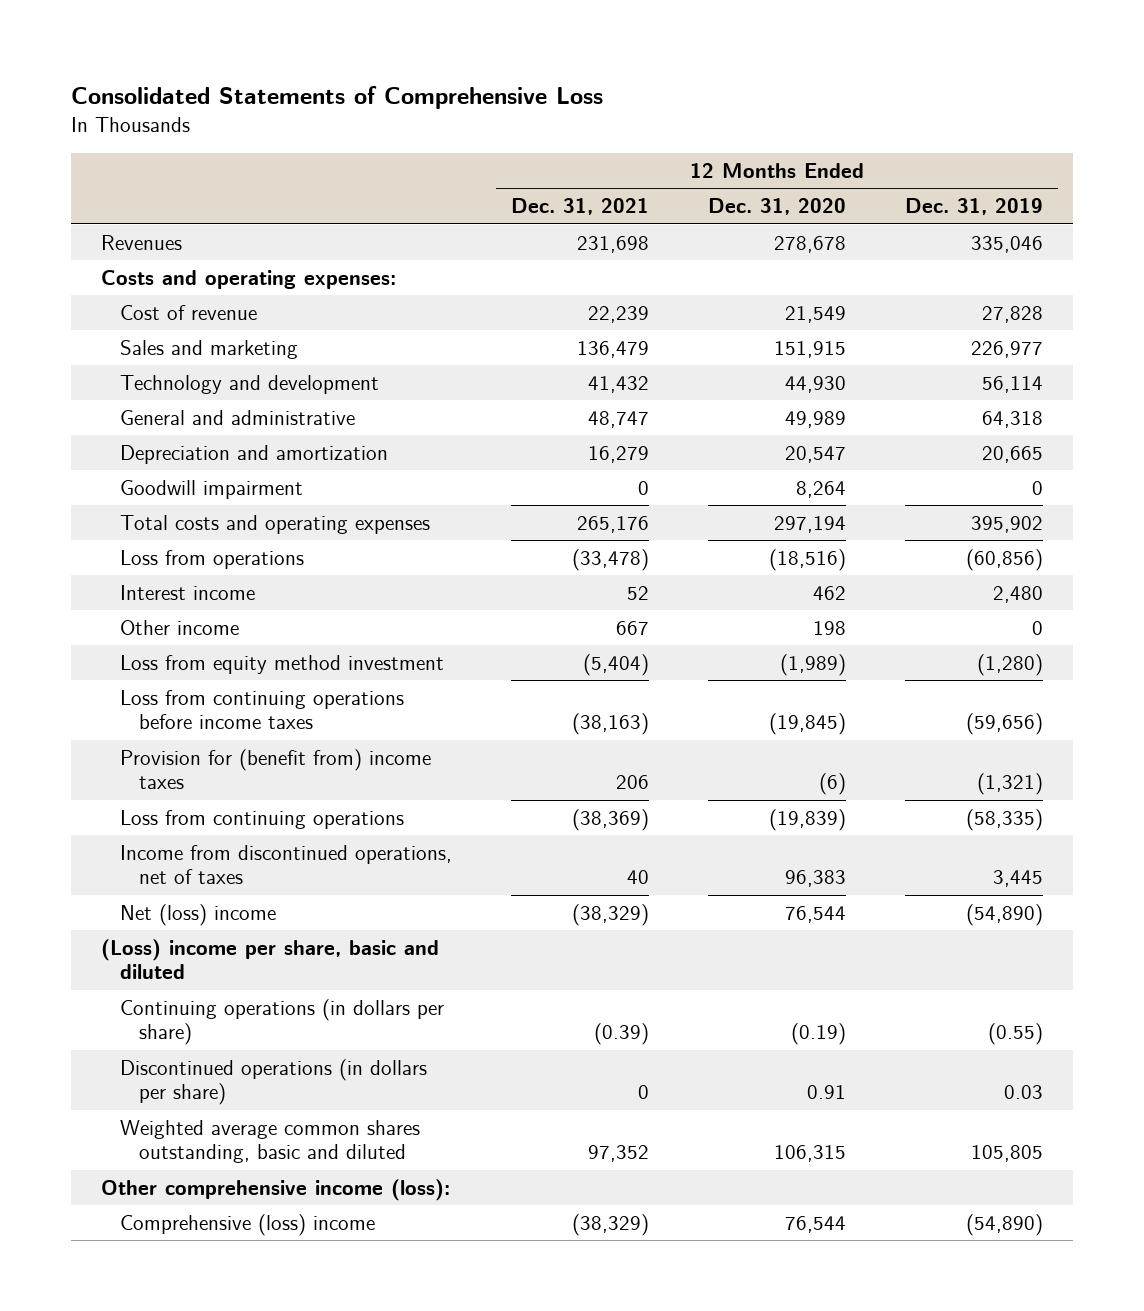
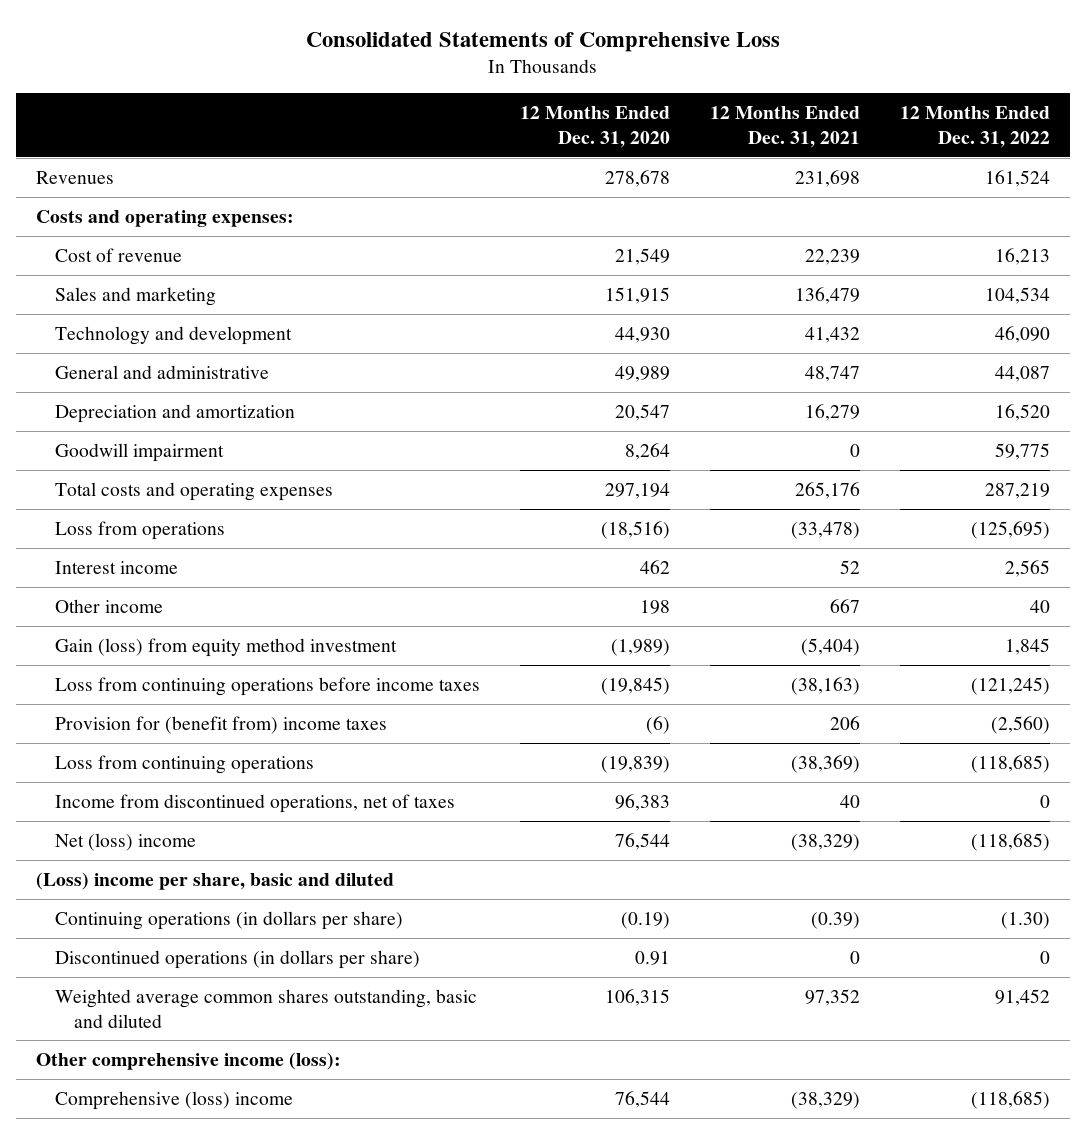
[905,198,1044,216] Dec. 31, 2019 -> none
none -> [900,105,1051,148] 12 Months Ended Dec. 31, 2022
[119,654,444,674] Loss from equity method investment -> [55,637,398,657] Gain (loss) from equity method investment

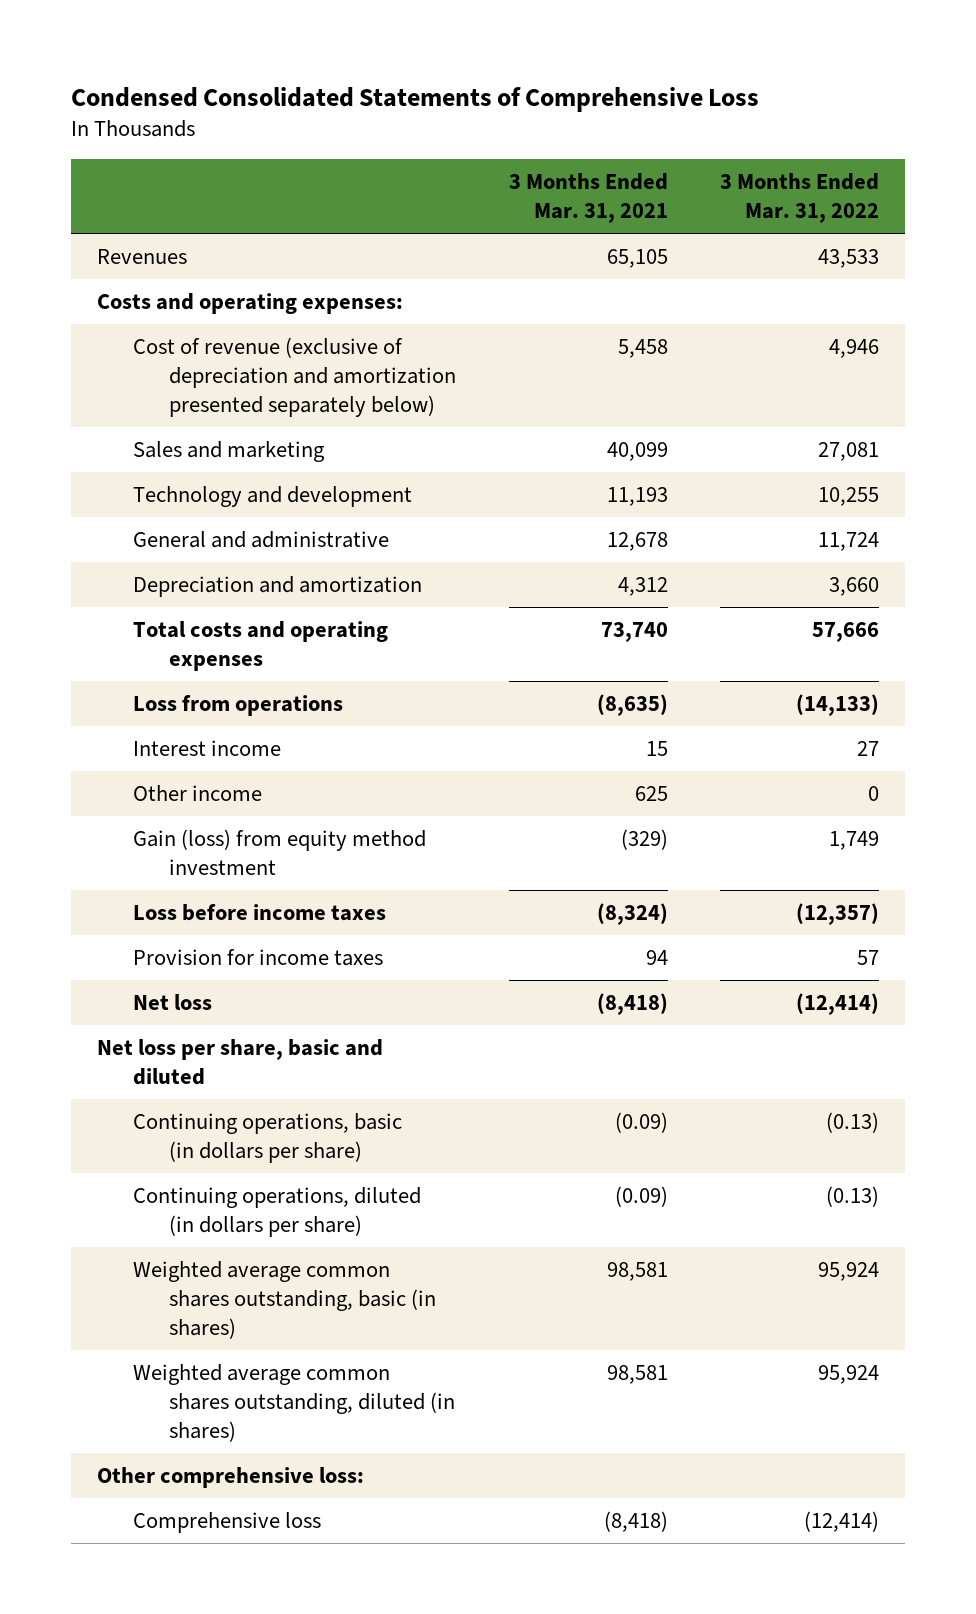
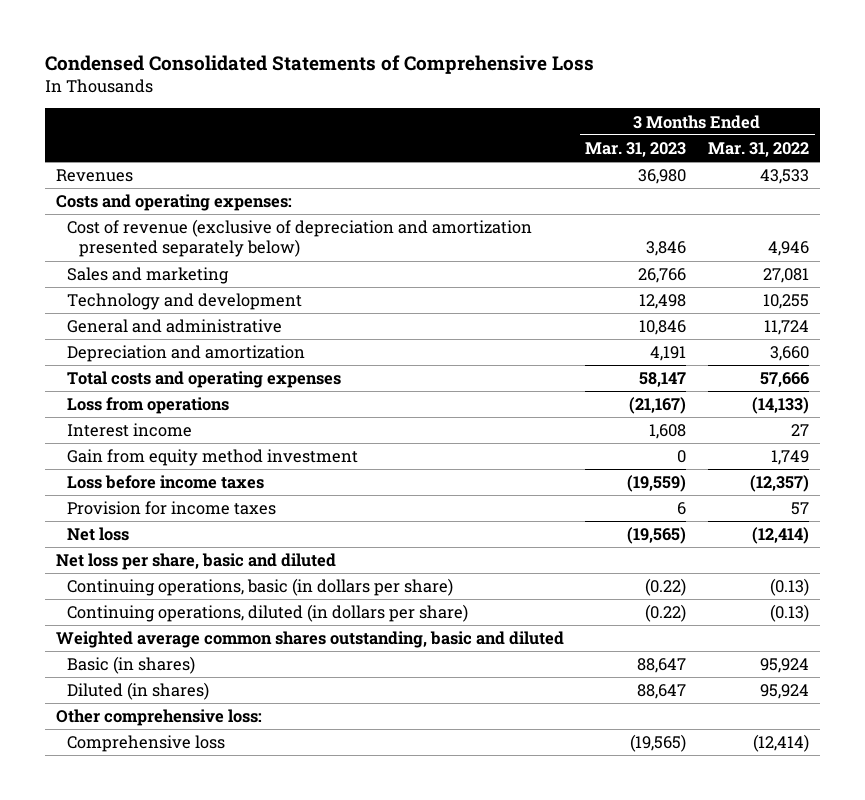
[508,172,668,223] 3 Months Ended Mar. 31, 2021 -> none
none -> [585,142,687,158] Mar. 31, 2023
[133,785,263,802] Other income -> none
[133,829,427,876] Gain (loss) from equity method investment -> [67,449,359,467] Gain from equity method investment
none -> [55,631,564,649] Weighted average common shares outstanding, basic and diluted
[133,1261,437,1339] Weighted average common shares outstanding, basic (in shares) -> [67,656,196,675] Basic (in shares)
[133,1364,456,1442] Weighted average common shares outstanding, diluted (in shares) -> [67,682,210,701] Diluted (in shares)

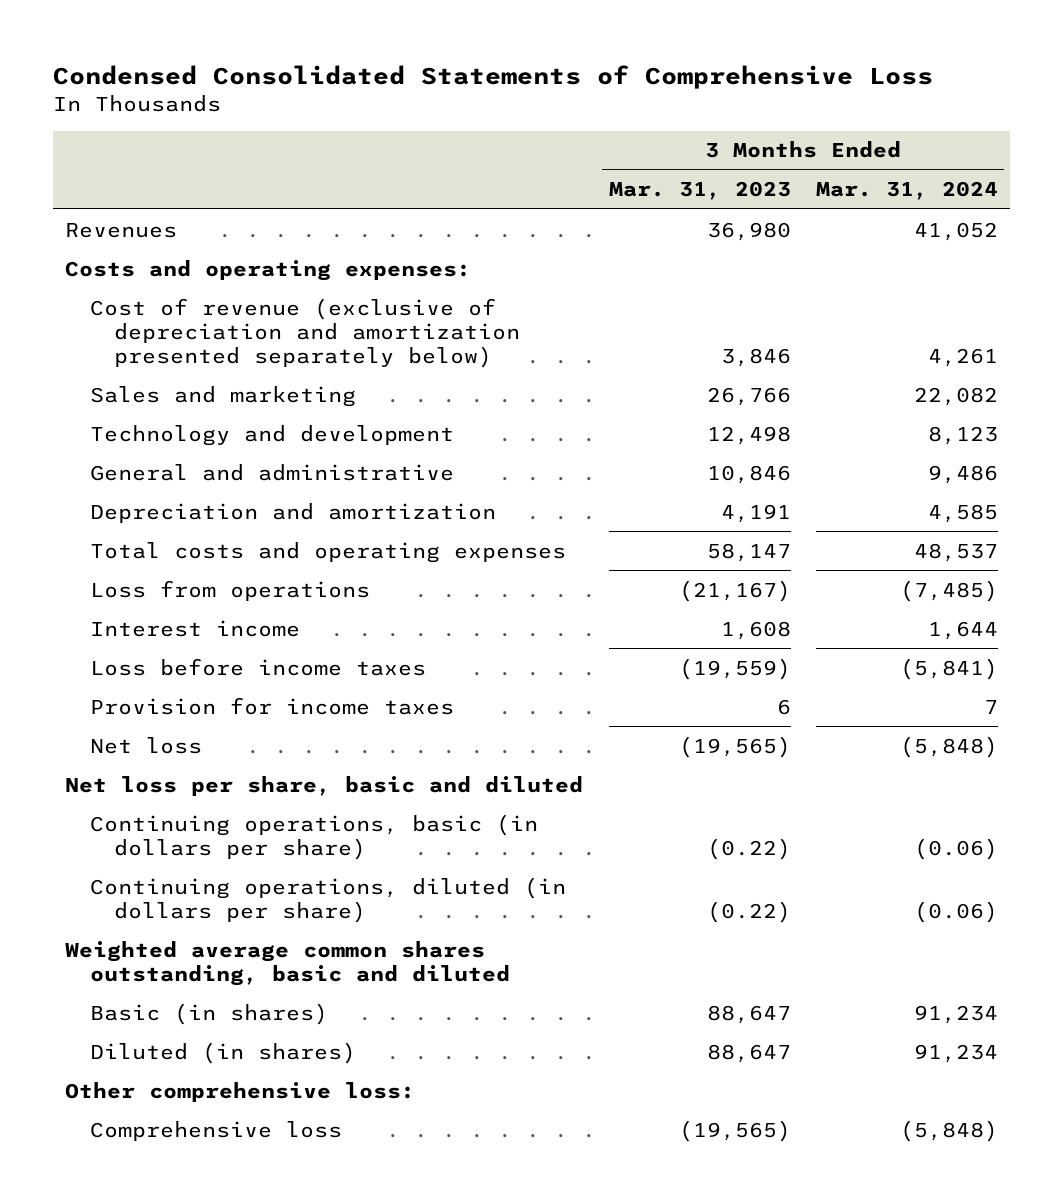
[708,142,810,158] Mar. 31, 2022 -> none
none -> [815,181,998,201] Mar. 31, 2024
[67,449,359,467] Gain from equity method investment -> none

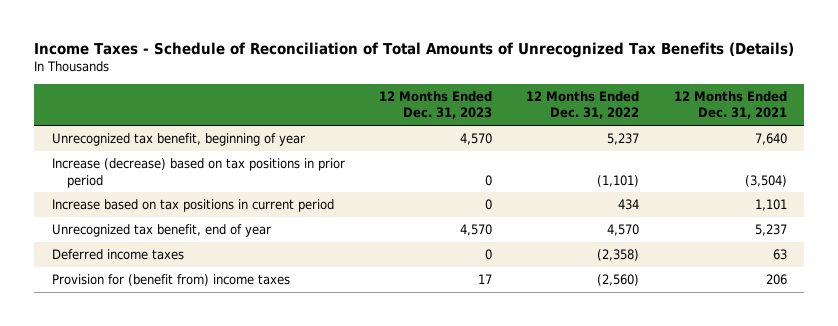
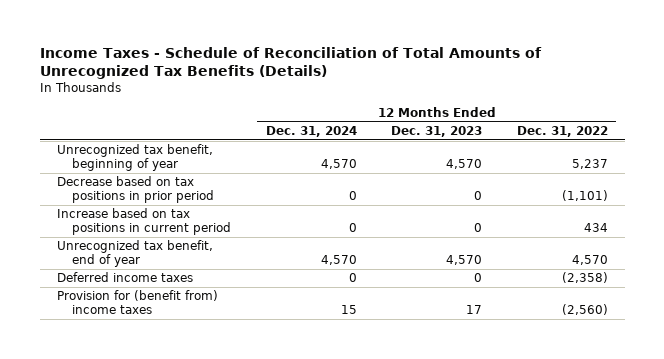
[673,91,787,120] 12 Months Ended Dec. 31, 2021 -> none
none -> [265,126,357,138] Dec. 31, 2024
[51,158,345,188] Increase (decrease) based on tax positions in prior period -> [56,176,215,204] Decrease based on tax positions in prior period

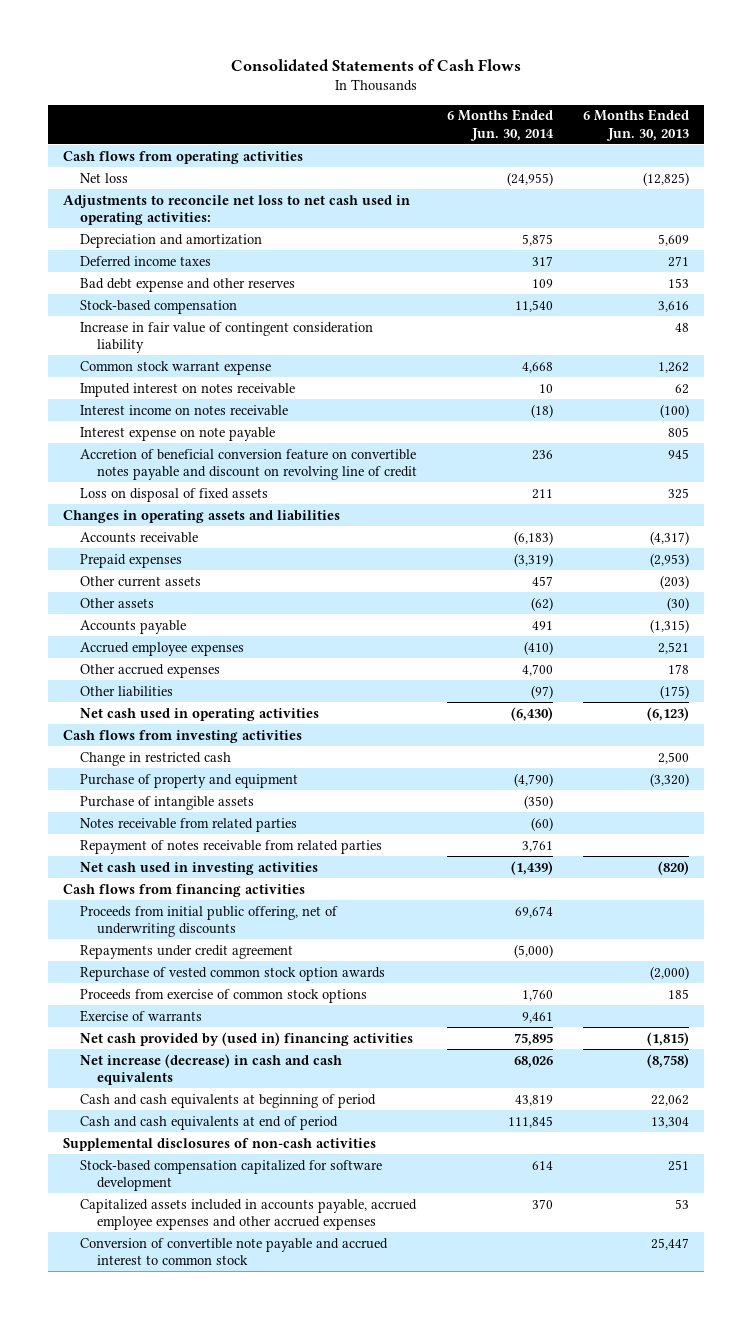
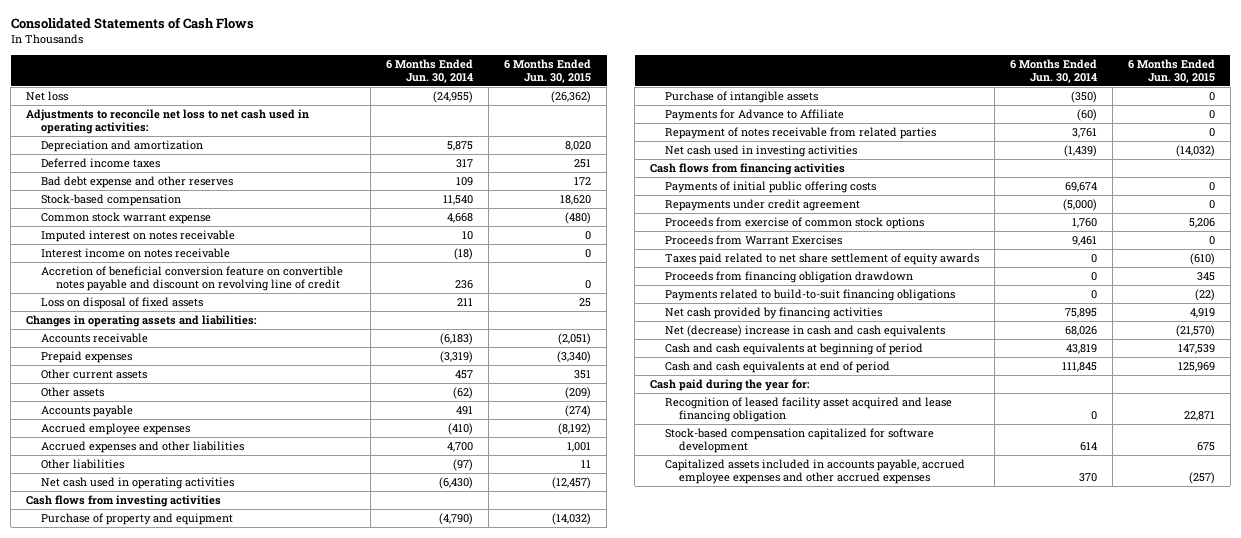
[582,109,689,141] 6 Months Ended Jun. 30, 2013 -> none
none -> [504,58,592,83] 6 Months Ended Jun. 30, 2015
[63,150,304,164] Cash flows from operating activities -> none
[80,321,374,353] Increase in fair value of contingent consideration liability -> none
[80,426,276,441] Interest expense on note payable -> none
[63,509,341,523] Changes in operating assets and liabilities -> [26,314,258,327] Changes in operating assets and liabilities:
[80,663,221,678] Other accrued expenses -> [41,440,245,453] Accrued expenses and other liabilities
[80,751,232,766] Change in restricted cash -> none
[80,817,298,832] Notes receivable from related parties -> none
none -> [664,108,844,121] Payments for Advance to Affiliate
[80,905,339,937] Proceeds from initial public offering, net of underwriting discounts -> [664,180,876,193] Payments of initial public offering costs
[80,966,386,981] Repurchase of vested common stock option awards -> none
[80,1009,203,1022] Exercise of warrants -> [664,234,842,245] Proceeds from Warrant Exercises
none -> [664,252,979,265] Taxes paid related to net share settlement of equity awards
none -> [664,270,913,283] Proceeds from financing obligation drawdown
none -> [664,288,955,301] Payments related to build-to-suit financing obligations
[80,1031,414,1046] Net cash provided by (used in) financing activities -> [664,306,882,319] Net cash provided by financing activities
[80,1053,343,1085] Net increase (decrease) in cash and cash equivalents -> [664,324,945,337] Net (decrease) increase in cash and cash equivalents
[63,1137,377,1151] Supplemental disclosures of non-cash activities -> [650,378,811,391] Cash paid during the year for:
none -> [664,396,952,423] Recognition of leased facility asset acquired and lease financing obligation
[80,1237,389,1265] Conversion of convertible note payable and accrued interest to common stock -> none

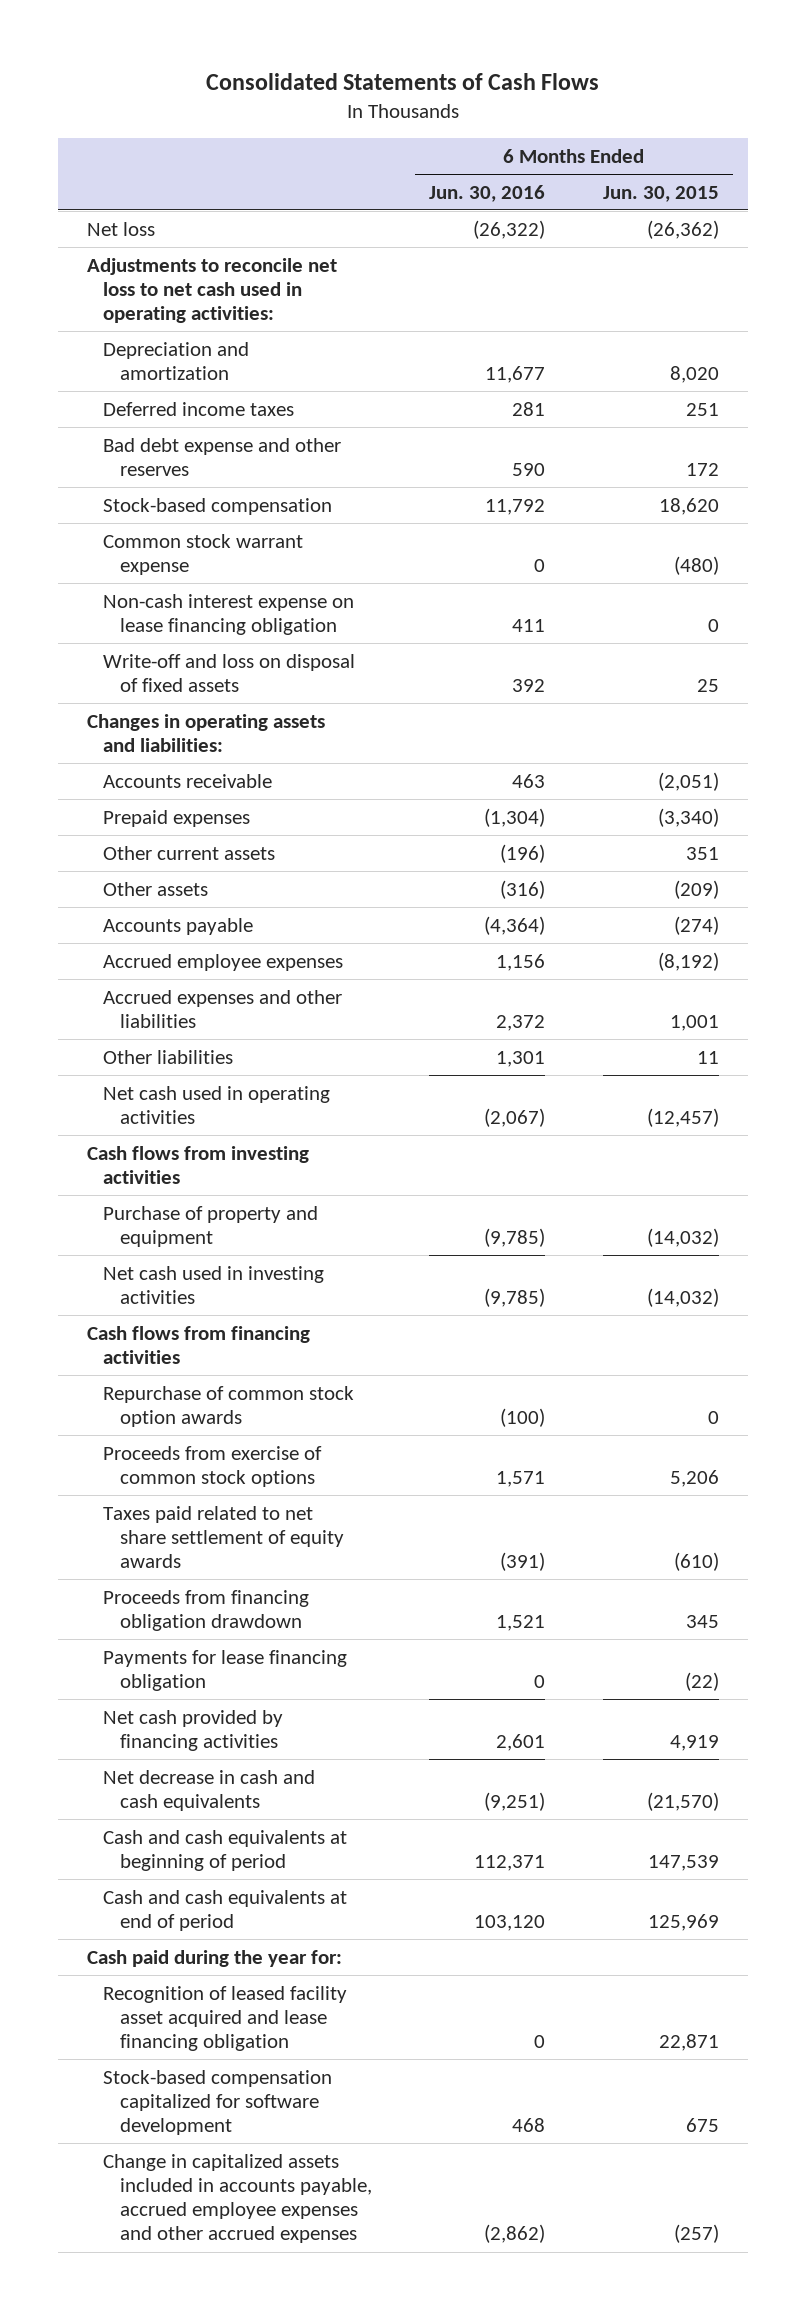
[386,58,474,83] 6 Months Ended Jun. 30, 2014 -> none
none -> [429,184,546,202] Jun. 30, 2016
[41,229,236,242] Imputed interest on notes receivable -> none
[41,247,231,258] Interest income on notes receivable -> none
[41,265,344,292] Accretion of beneficial conversion feature on convertible notes payable and discount on revolving line of credit -> none
none -> [103,593,355,635] Non-cash interest expense on lease financing obligation
[41,296,204,309] Loss on disposal of fixed assets -> [103,653,356,692] Write-off and loss on disposal of fixed assets
[664,90,818,103] Purchase of intangible assets -> none
[664,108,844,121] Payments for Advance to Affiliate -> none
[664,126,936,139] Repayment of notes receivable from related parties -> none
[664,180,876,193] Payments of initial public offering costs -> none
[664,198,860,211] Repayments under credit agreement -> none
none -> [103,1385,355,1427] Repurchase of common stock option awards
[664,234,842,245] Proceeds from Warrant Exercises -> none
[664,288,955,301] Payments related to build-to-suit financing obligations -> none
none -> [103,1649,348,1691] Payments for lease financing obligation
[664,324,945,337] Net (decrease) increase in cash and cash equivalents -> [103,1769,316,1811] Net decrease in cash and cash equivalents
[664,458,965,485] Capitalized assets included in accounts payable, accrued employee expenses and other accrued expenses -> [103,2153,372,2244] Change in capitalized assets included in accounts payable, accrued employee expenses and other accrued expenses

